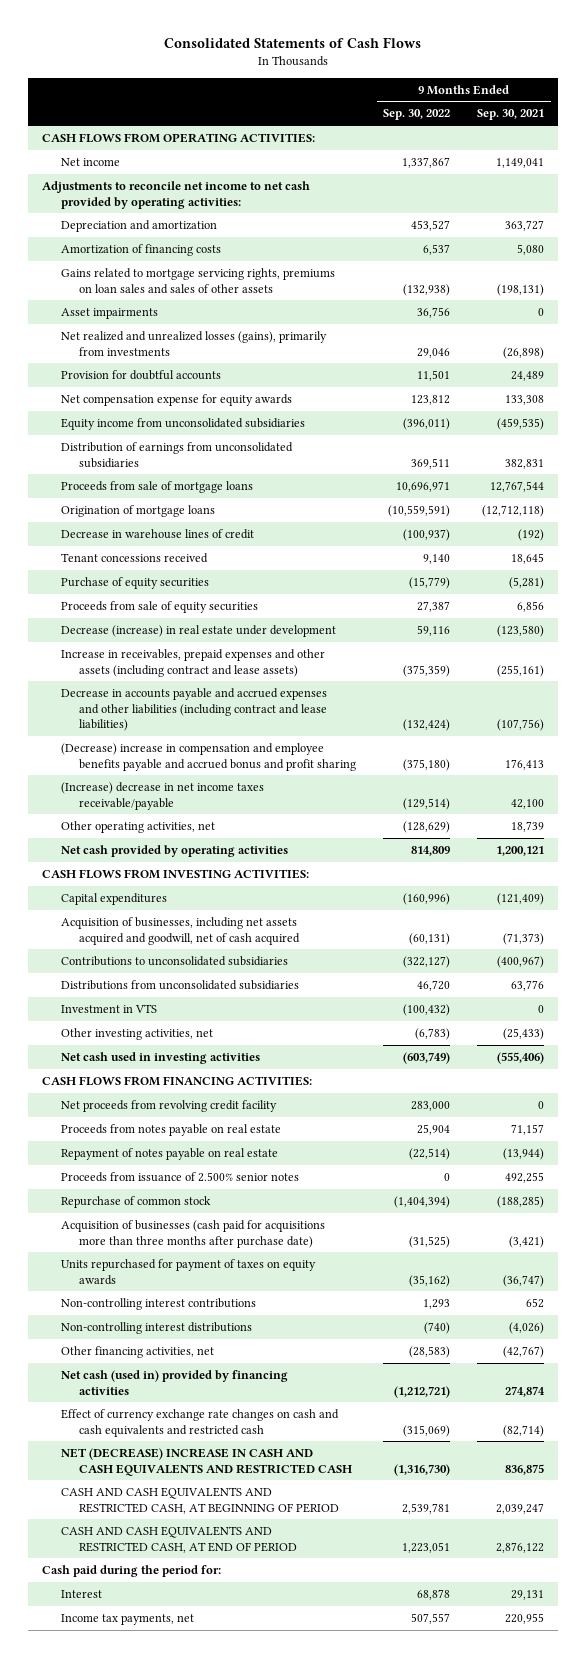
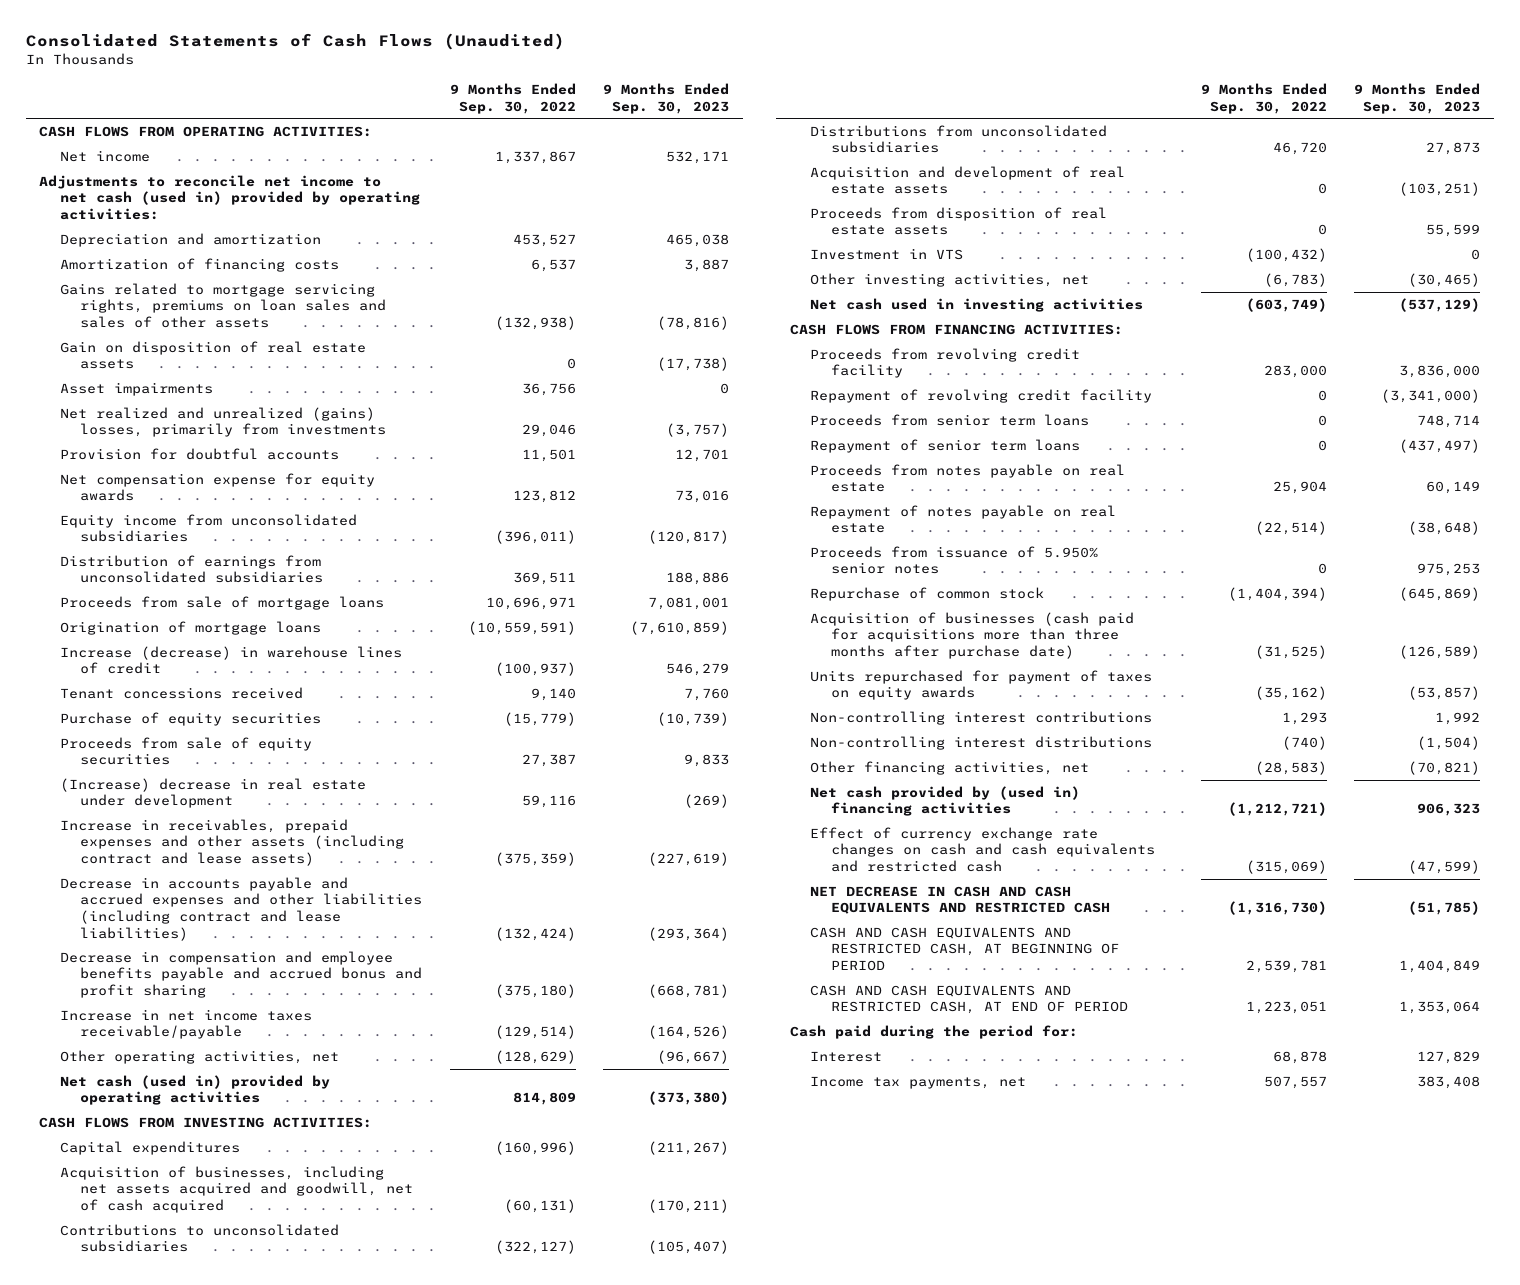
[163,36,421,48] Consolidated Statements of Cash Flows -> [25,33,565,51] Consolidated Statements of Cash Flows (Unaudited)
[477,109,545,121] Sep. 30, 2021 -> none
none -> [603,83,730,114] 9 Months Ended Sep. 30, 2023
[41,180,310,209] Adjustments to reconcile net income to net cash provided by operating activities: -> [39,174,420,221] Adjustments to reconcile net income to net cash (used in) provided by operating activities:
none -> [59,340,366,370] Gain on disposition of real estate assets
[60,330,327,356] Net realized and unrealized losses (gains), primarily from investments -> [59,406,386,438] Net realized and unrealized (gains) losses, primarily from investments
[60,528,254,539] Decrease in warehouse lines of credit -> [59,645,402,675] Increase (decrease) in warehouse lines of credit
[60,624,336,637] Decrease (increase) in real estate under development -> [59,777,366,809] (Increase) decrease in real estate under development
[60,742,357,771] (Decrease) increase in compensation and employee benefits payable and accrued bonus and profit sharing -> [59,950,422,999] Decrease in compensation and employee benefits payable and accrued bonus and profit sharing
[60,781,264,810] (Increase) decrease in net income taxes receivable/payable -> [59,1008,312,1040] Increase in net income taxes receivable/payable
[60,844,288,857] Net cash provided by operating activities -> [59,1074,330,1106] Net cash (used in) provided by operating activities
none -> [810,165,1126,195] Acquisition and development of real estate assets
none -> [810,206,1108,236] Proceeds from disposition of real estate assets
[60,1099,277,1112] Net proceeds from revolving credit facility -> [810,347,1081,379] Proceeds from revolving credit facility
none -> [810,388,1153,403] Repayment of revolving credit facility
none -> [810,413,1090,426] Proceeds from senior term loans
none -> [810,438,1081,453] Repayment of senior term loans
[60,1171,299,1182] Proceeds from issuance of 2.500% senior notes -> [810,545,1099,575] Proceeds from issuance of 5.950% senior notes
[60,1369,288,1395] Net cash (used in) provided by financing activities -> [810,785,1081,817] Net cash provided by (used in) financing activities
[60,1447,353,1476] NET (DECREASE) INCREASE IN CASH AND CASH EQUIVALENTS AND RESTRICTED CASH -> [810,885,1110,915] NET DECREASE IN CASH AND CASH EQUIVALENTS AND RESTRICTED CASH

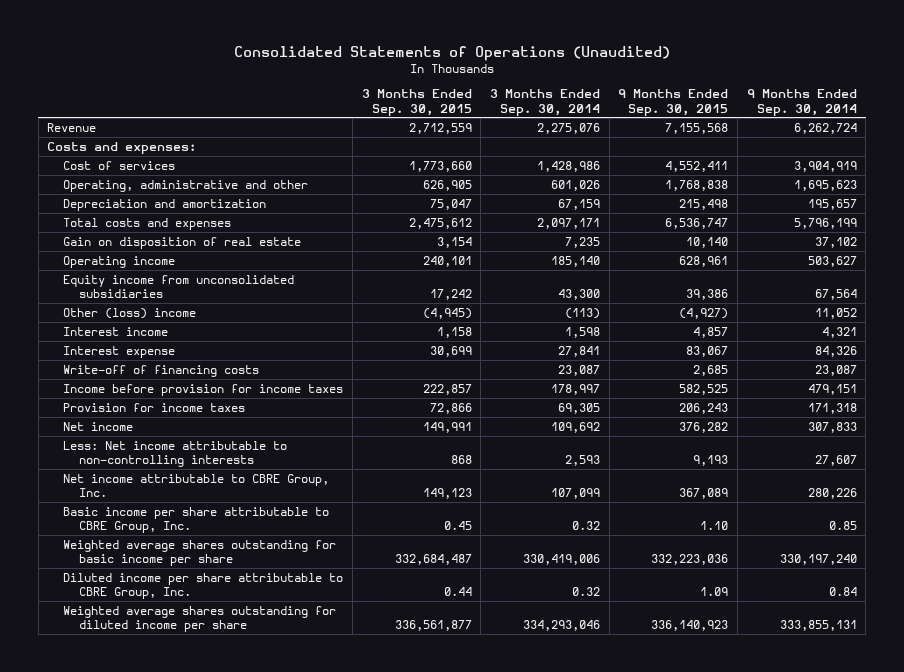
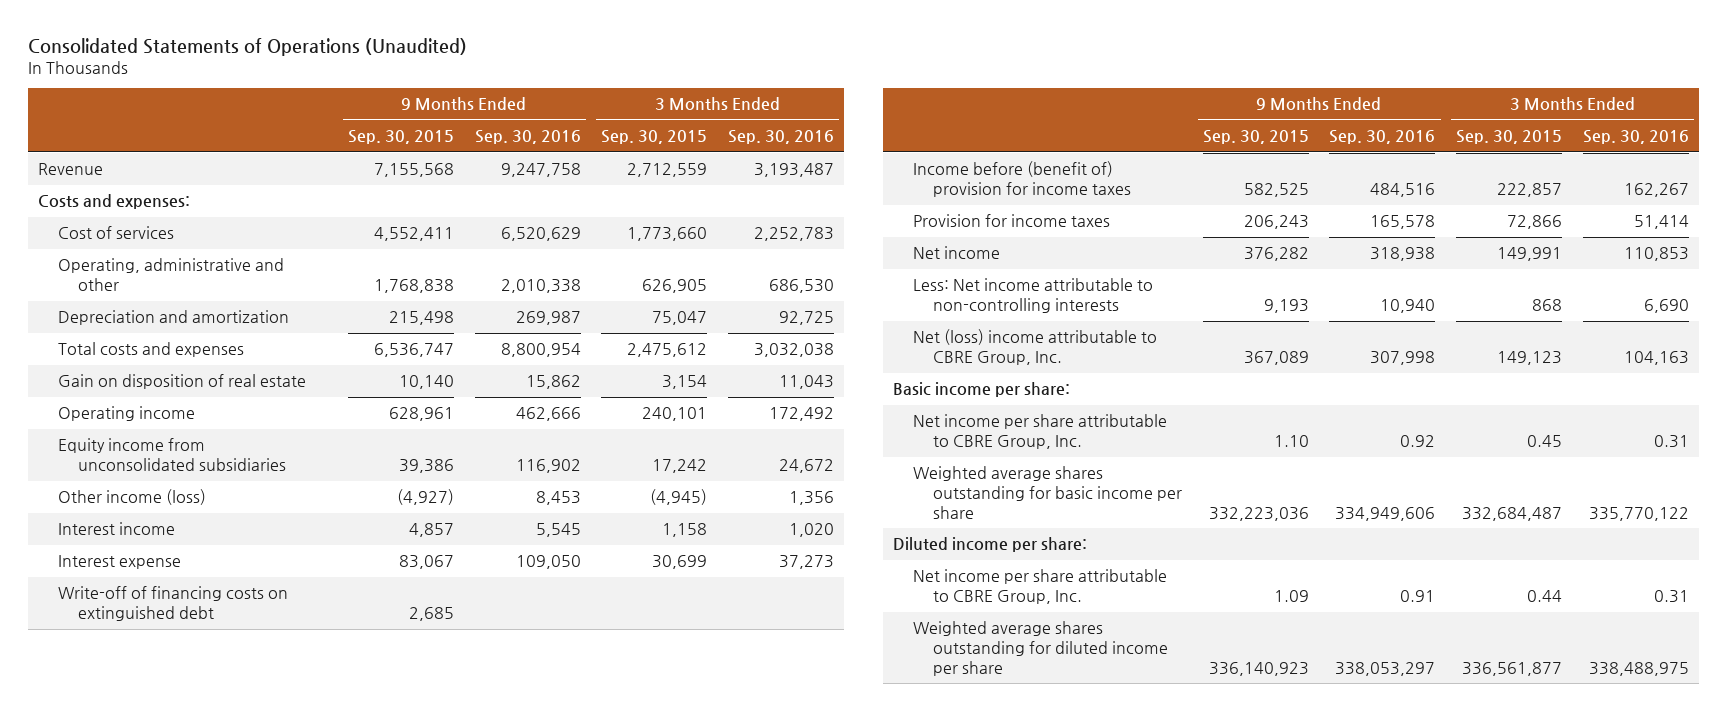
[489,89,600,116] 3 Months Ended Sep. 30, 2014 -> none
[746,89,857,116] 9 Months Ended Sep. 30, 2014 -> none
none -> [474,130,581,145] Sep. 30, 2016
none -> [728,130,835,145] Sep. 30, 2016
[63,307,197,319] Other (loss) income -> [58,489,207,506] Other income (loss)
[63,364,260,377] Write-off of financing costs -> [58,586,289,622] Write-off of financing costs on extinguished debt
[63,383,344,396] Income before provision for income taxes -> [913,161,1132,198] Income before (benefit of) provision for income taxes
[63,473,330,498] Net income attributable to CBRE Group, Inc. -> [913,329,1158,366] Net (loss) income attributable to CBRE Group, Inc.
none -> [893,382,1071,398] Basic income per share:
[63,506,330,534] Basic income per share attributable to CBRE Group, Inc. -> [913,414,1168,450] Net income per share attributable to CBRE Group, Inc.
none -> [893,537,1088,553] Diluted income per share:
[63,572,344,600] Diluted income per share attributable to CBRE Group, Inc. -> [913,569,1168,605] Net income per share attributable to CBRE Group, Inc.

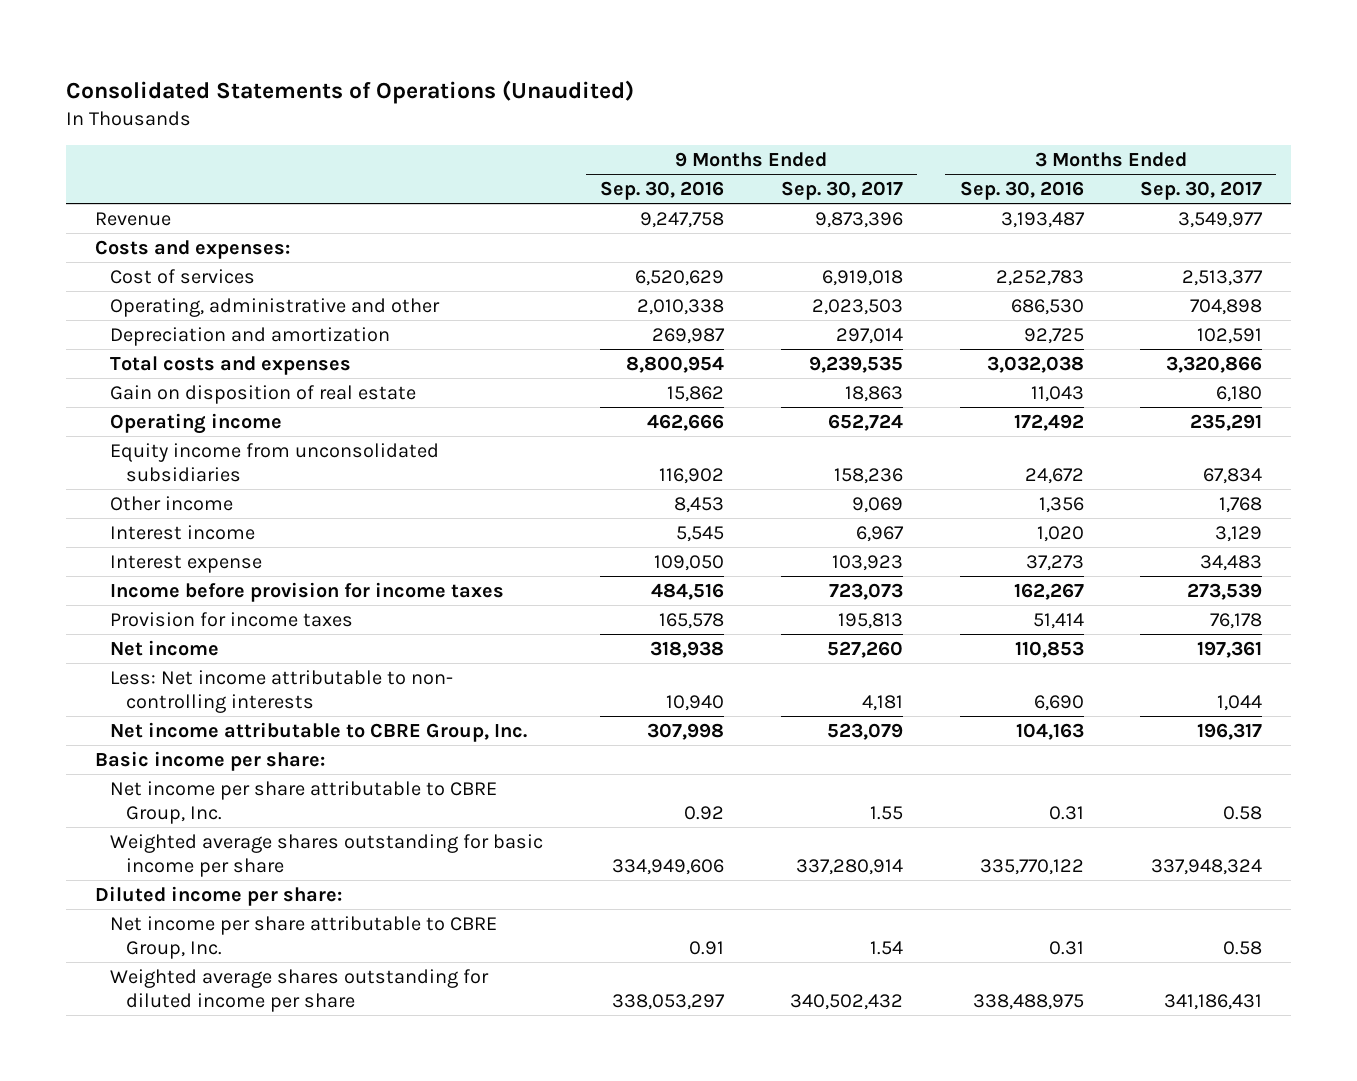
[347,130,454,145] Sep. 30, 2015 -> none
[601,130,708,145] Sep. 30, 2015 -> none
none -> [780,181,903,201] Sep. 30, 2017
none -> [1140,181,1263,201] Sep. 30, 2017
[58,489,207,506] Other income (loss) -> [110,495,234,511] Other income
[58,586,289,622] Write-off of financing costs on extinguished debt -> none
[913,161,1132,198] Income before (benefit of) provision for income taxes -> [110,581,505,602] Income before provision for income taxes
[913,278,1154,314] Less: Net income attributable to non-controlling interests -> [110,669,454,714] Less: Net income attributable to non- controlling interests
[913,329,1158,366] Net (loss) income attributable to CBRE Group, Inc. -> [110,721,528,742] Net income attributable to CBRE Group, Inc.

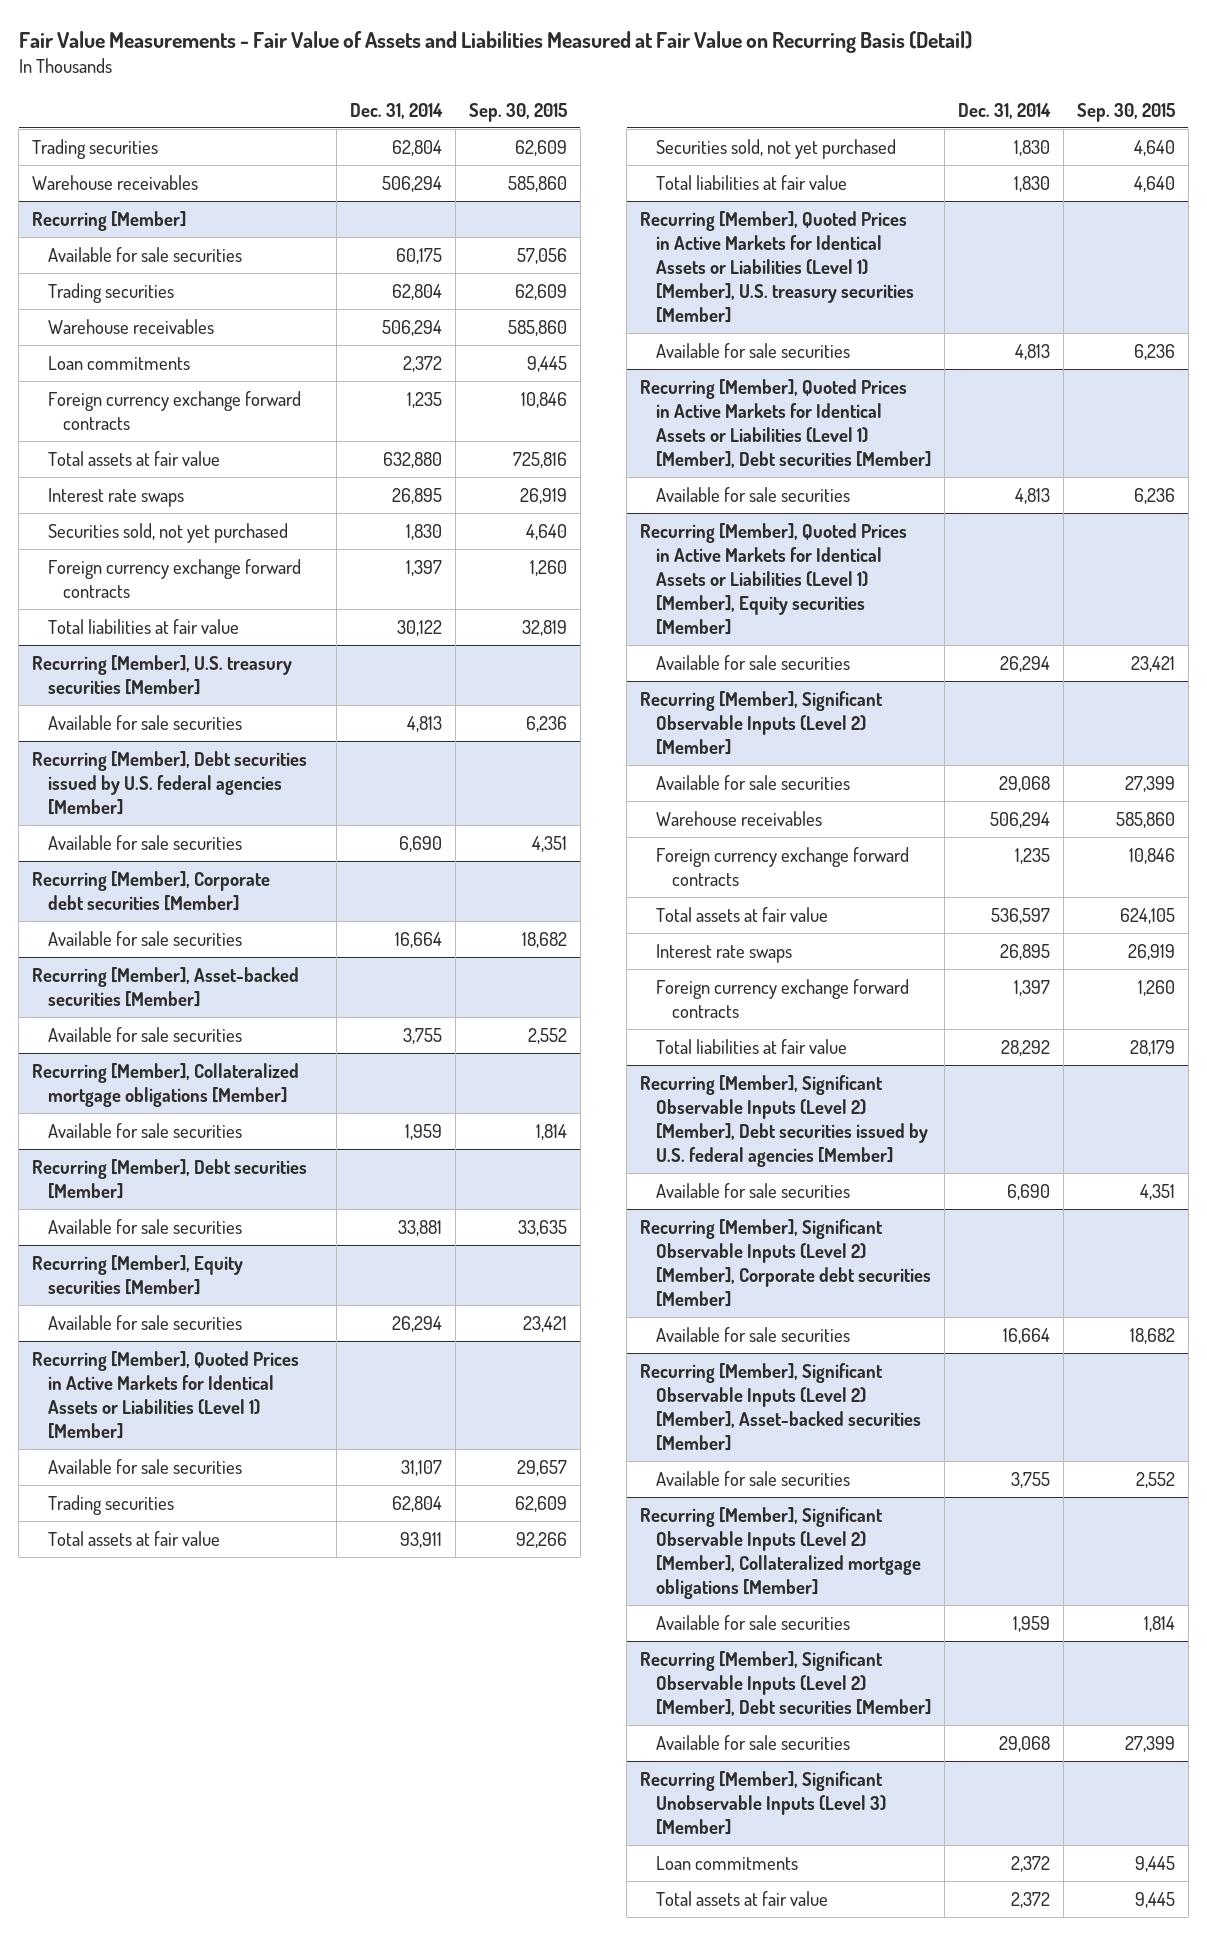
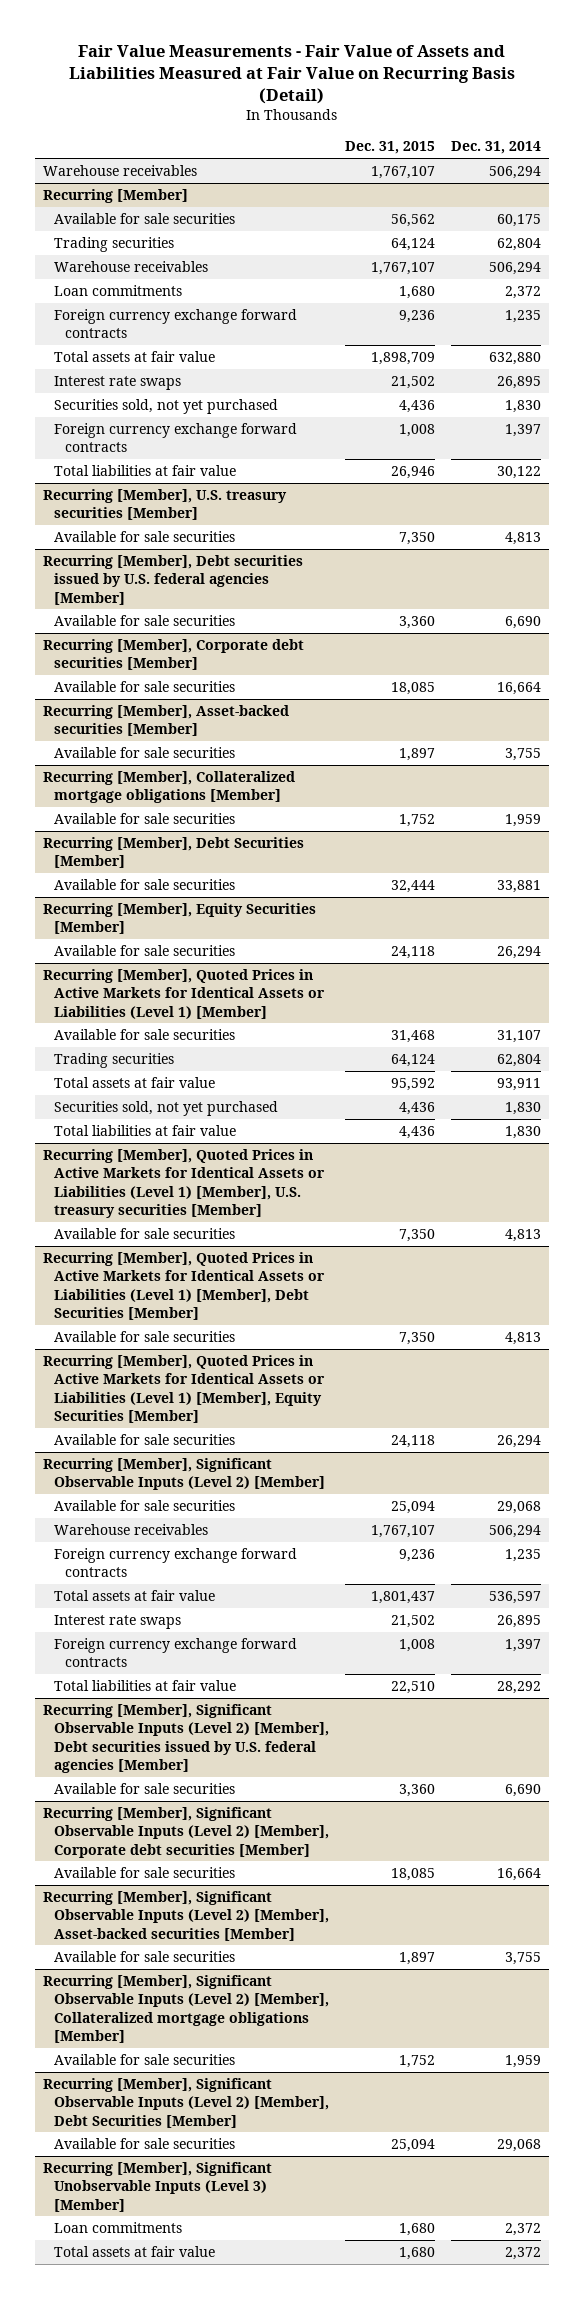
[468,102,567,122] Sep. 30, 2015 -> none
none -> [345,141,436,155] Dec. 31, 2015
[32,138,159,159] Trading securities -> none
[32,1158,308,1199] Recurring [Member], Debt securities [Member] -> [42,837,304,869] Recurring [Member], Debt Securities [Member]
[32,1254,244,1295] Recurring [Member], Equity securities [Member] -> [42,903,316,935] Recurring [Member], Equity Securities [Member]
[640,378,931,468] Recurring [Member], Quoted Prices in Active Markets for Identical Assets or Liabilities (Level 1) [Member], Debt securities [Member] -> [42,1252,326,1320] Recurring [Member], Quoted Prices in Active Markets for Identical Assets or Liabilities (Level 1) [Member], Debt Securities [Member]
[640,522,908,635] Recurring [Member], Quoted Prices in Active Markets for Identical Assets or Liabilities (Level 1) [Member], Equity securities [Member] -> [42,1355,326,1423] Recurring [Member], Quoted Prices in Active Markets for Identical Assets or Liabilities (Level 1) [Member], Equity Securities [Member]
[640,1650,931,1716] Recurring [Member], Significant Observable Inputs (Level 2) [Member], Debt securities [Member] -> [42,2078,330,2128] Recurring [Member], Significant Observable Inputs (Level 2) [Member], Debt Securities [Member]

